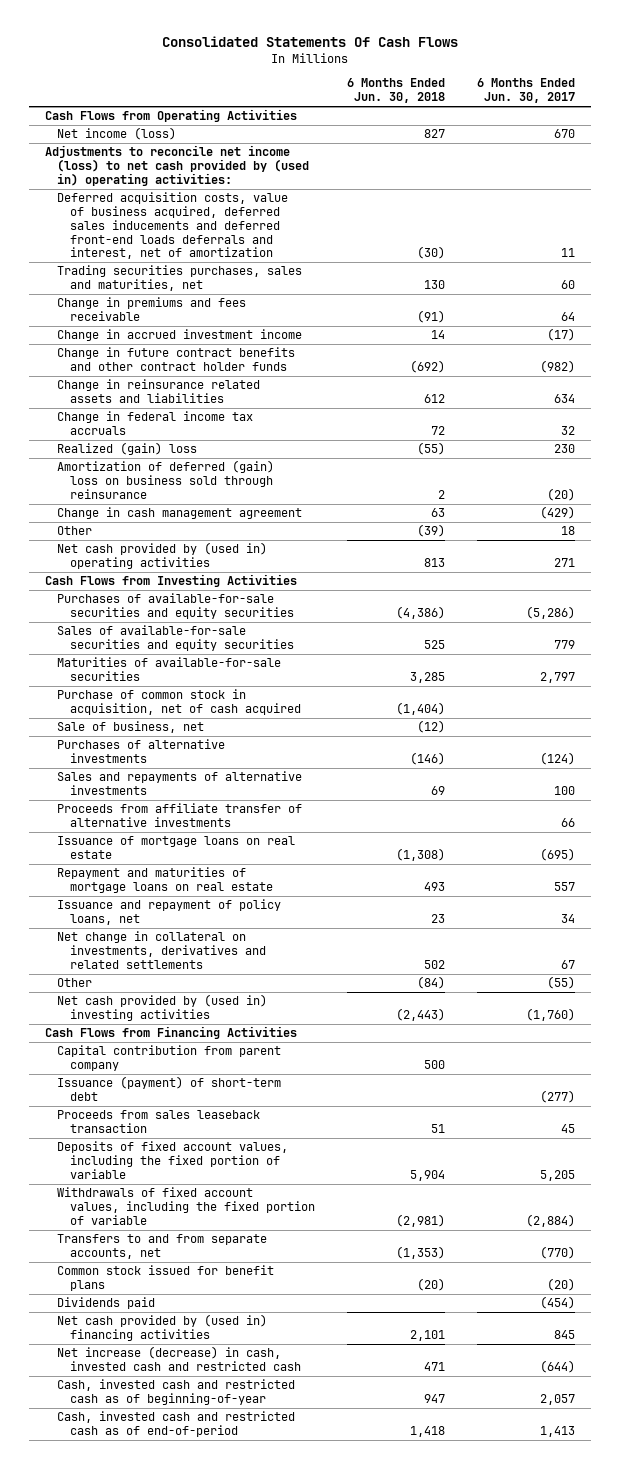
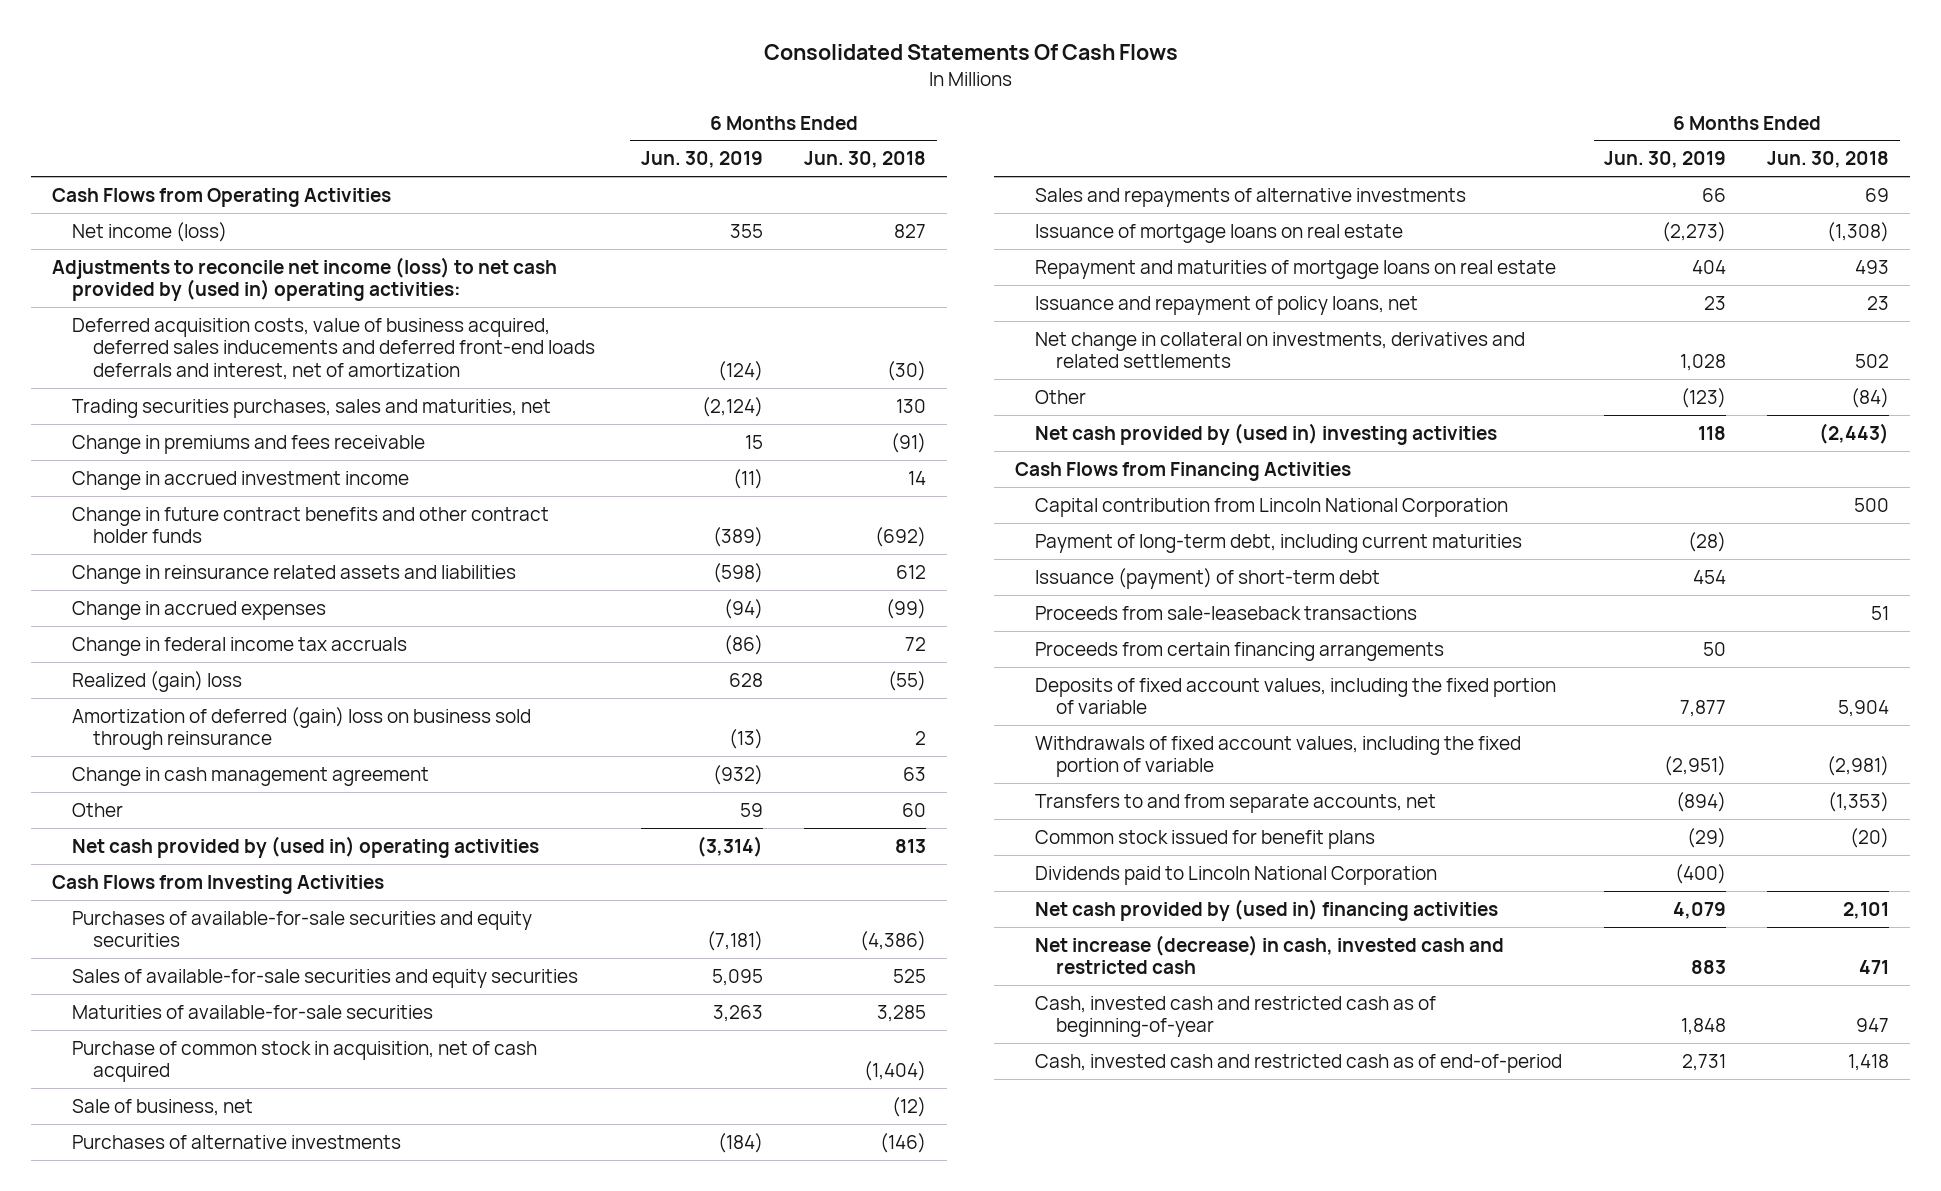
[476,78,575,104] 6 Months Ended Jun. 30, 2017 -> none
none -> [640,151,763,169] Jun. 30, 2019
none -> [72,600,327,620] Change in accrued expenses
[416,524,445,538] (39) -> [902,802,927,817] 60
[57,803,303,828] Proceeds from affiliate transfer of alternative investments -> none
[57,1045,282,1072] Capital contribution from parent company -> [1035,497,1509,517] Capital contribution from Lincoln National Corporation
none -> [1035,533,1523,553] Payment of long-term debt, including current maturities
[57,1110,261,1134] Proceeds from sales leaseback transaction -> [1035,605,1418,620] Proceeds from sale-leaseback transactions
none -> [1035,641,1445,661] Proceeds from certain financing arrangements
[57,1297,156,1310] Dividends paid -> [1035,865,1438,885] Dividends paid to Lincoln National Corporation

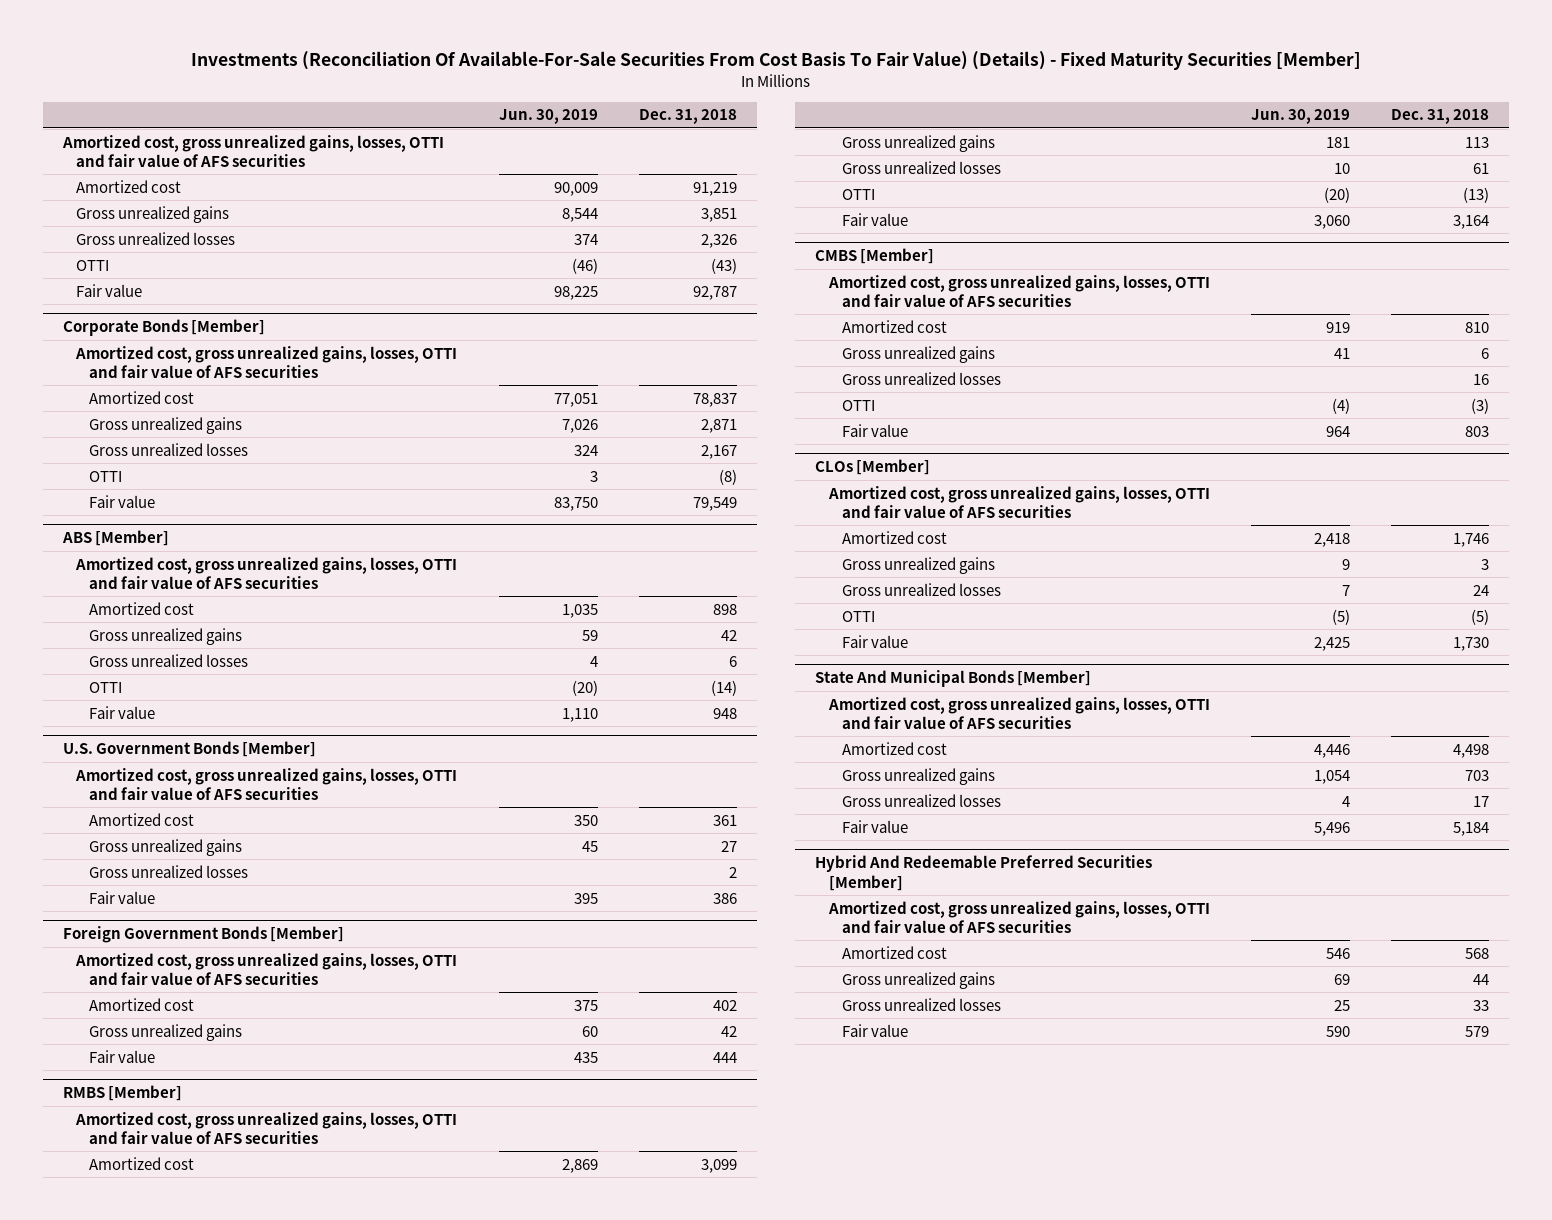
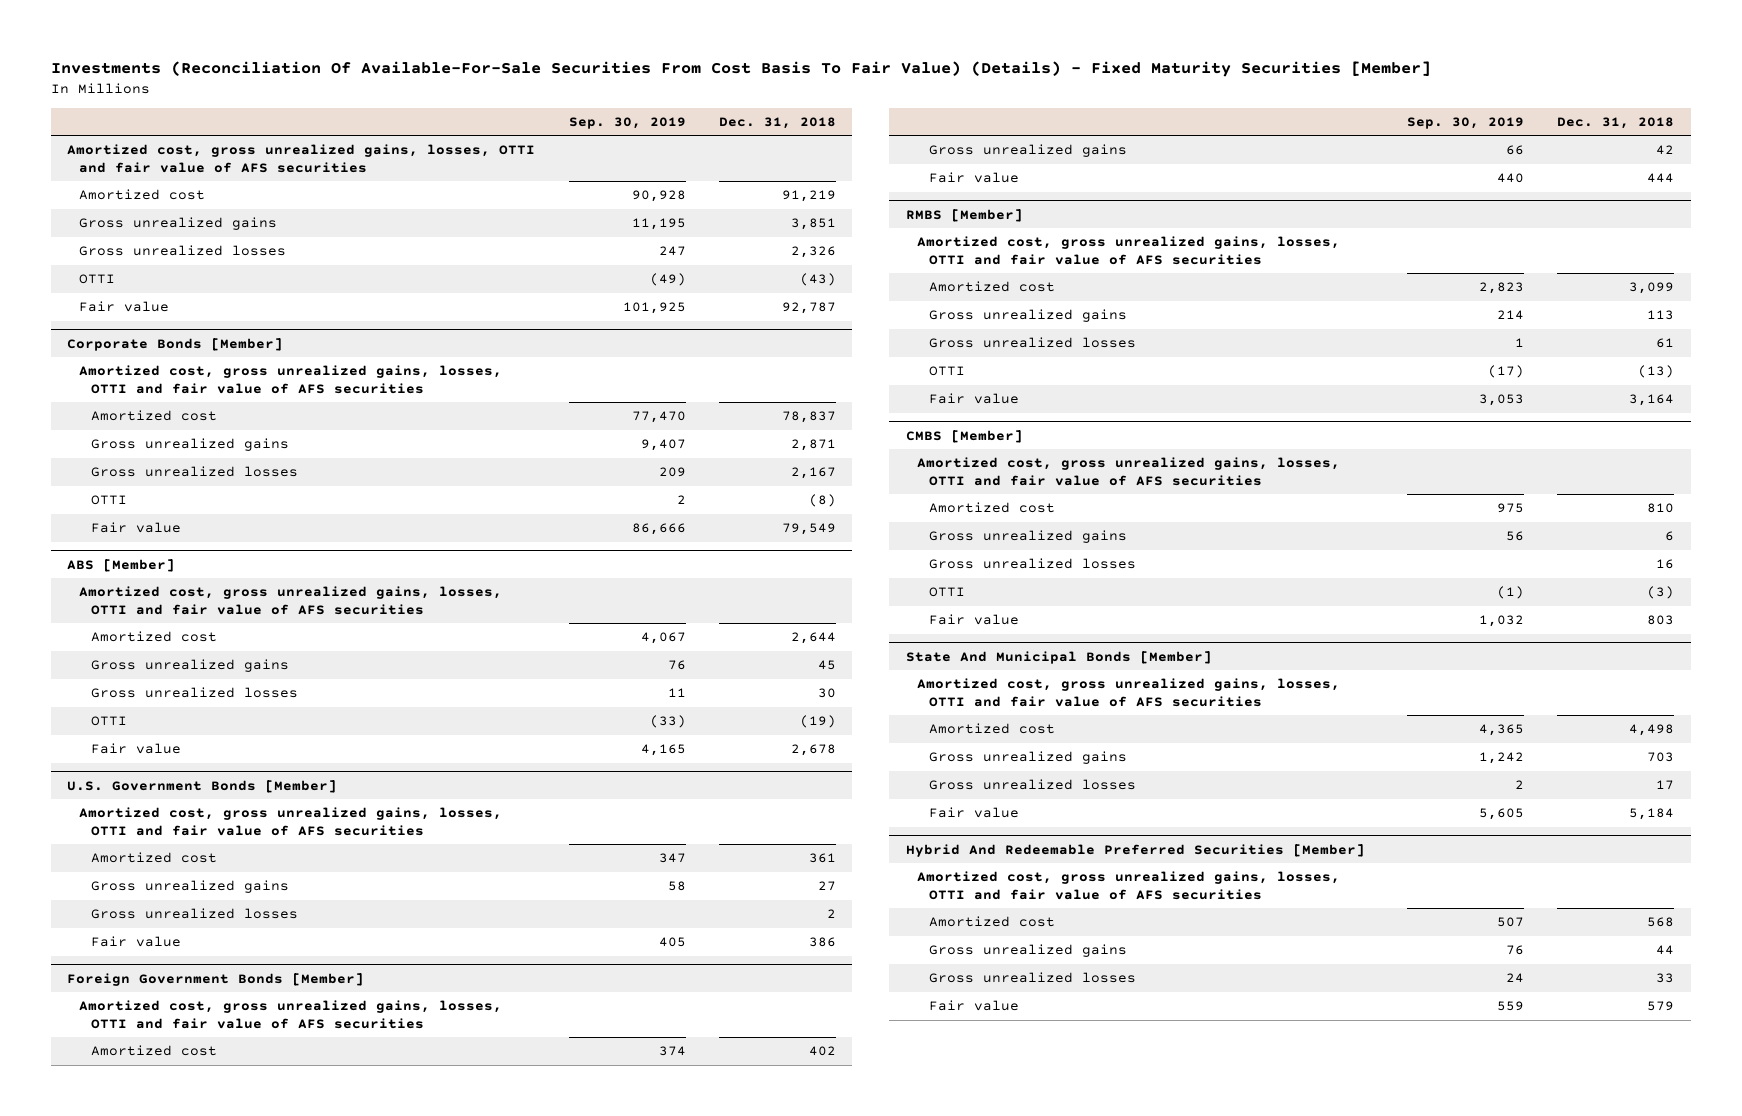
[498,109,598,125] Jun. 30, 2019 -> none
none -> [568,116,686,129] Sep. 30, 2019
[712,603,737,615] 898 -> [790,632,836,645] 2,644
[720,629,737,641] 42 -> [817,660,836,671] 45
[728,655,737,667] 6 -> [817,688,836,699] 30
[710,679,737,696] (14) -> [799,715,836,729] (19)
[712,707,737,719] 948 -> [790,744,836,757] 2,678
[815,459,931,476] CLOs [Member] -> none
[827,485,1210,518] Amortized cost, gross unrealized gains, losses, OTTI and fair value of AFS securities -> none
[841,530,947,544] Amortized cost -> none
[841,556,995,574] Gross unrealized gains -> none
[841,582,1001,596] Gross unrealized losses -> none
[841,610,875,622] OTTI -> none
[841,634,908,648] Fair value -> none

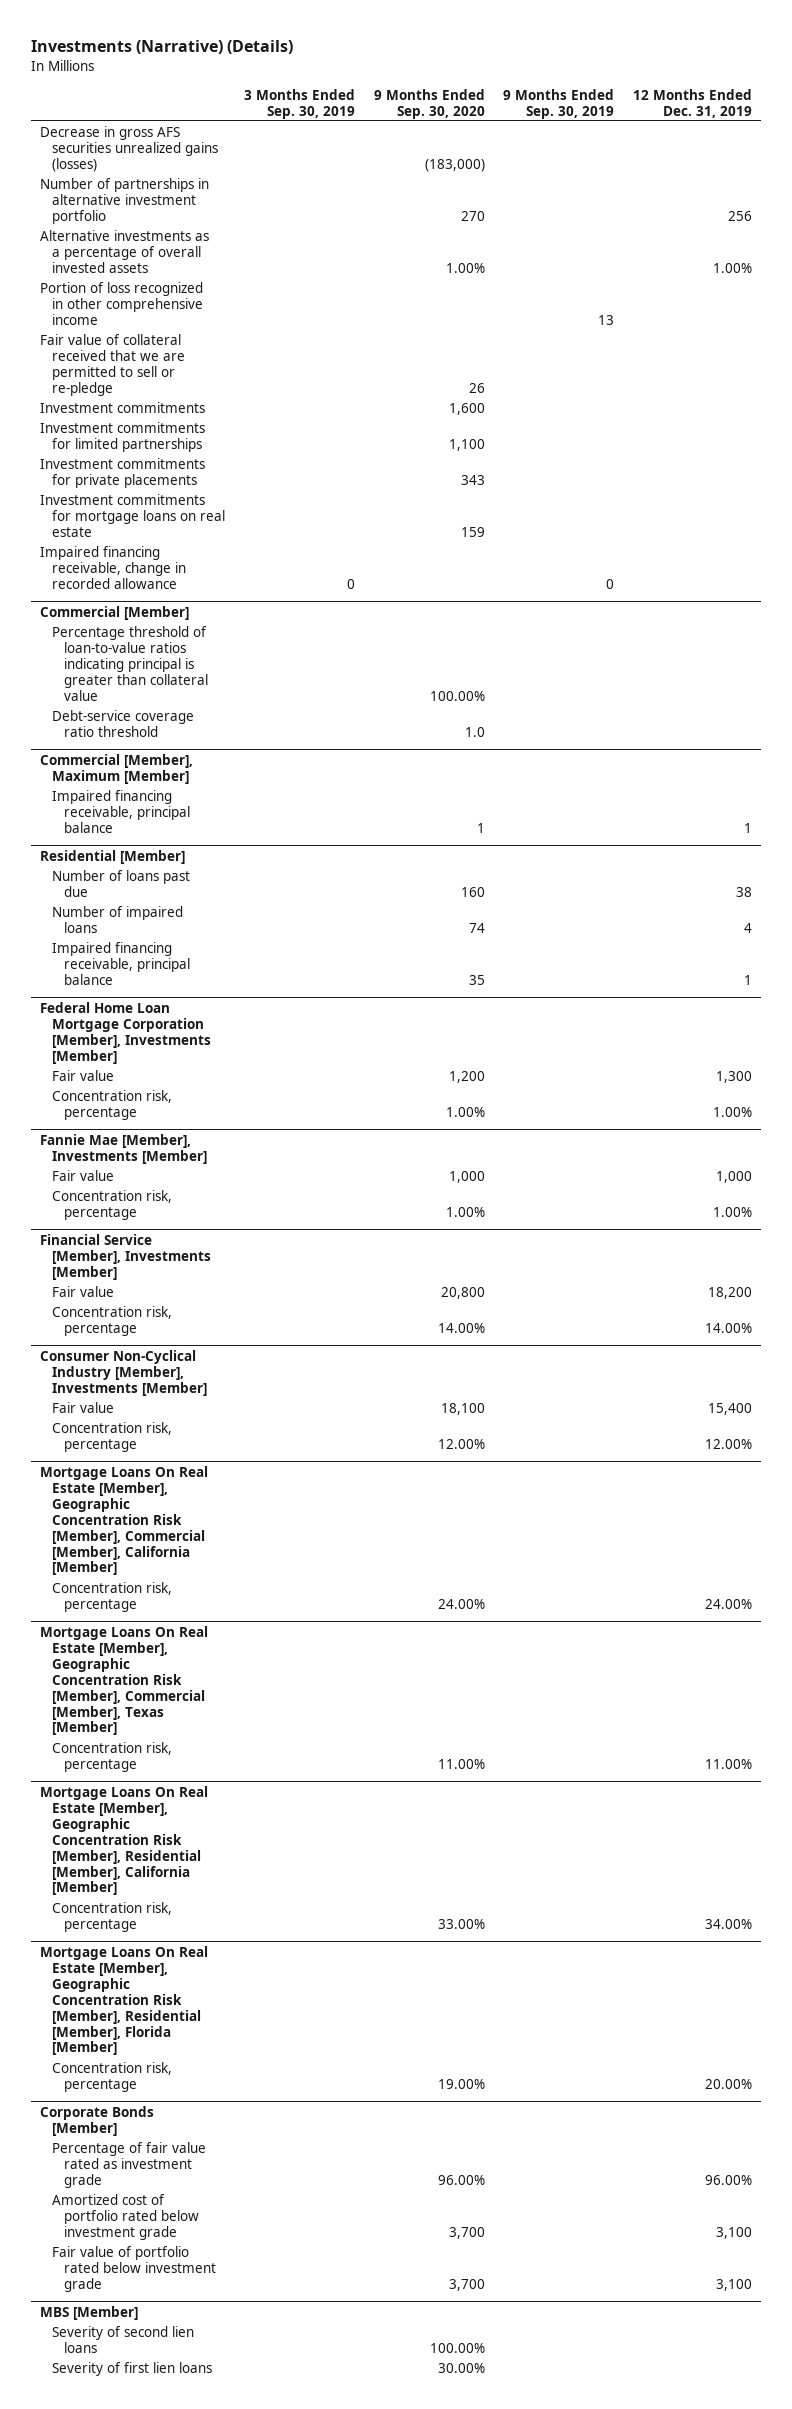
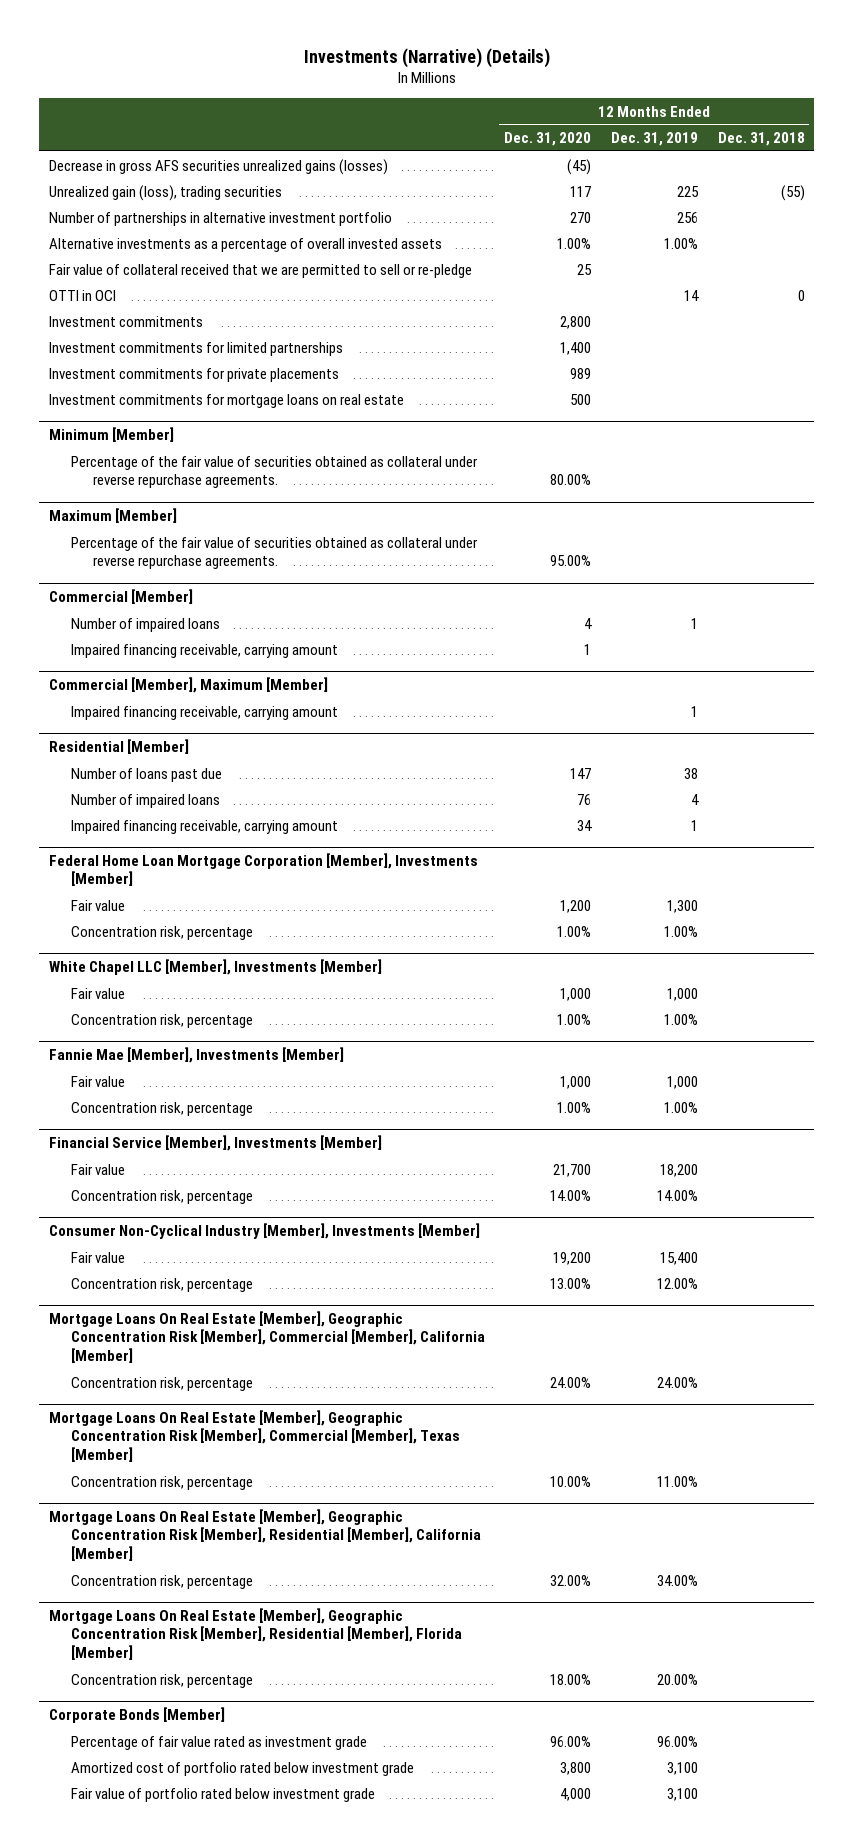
[243,88,355,119] 3 Months Ended Sep. 30, 2019 -> none
[373,88,485,119] 9 Months Ended Sep. 30, 2020 -> none
[503,88,615,119] 9 Months Ended Sep. 30, 2019 -> none
none -> [504,132,592,147] Dec. 31, 2020
none -> [717,132,805,147] Dec. 31, 2018
none -> [48,184,282,201] Unrealized gain (loss), trading securities
[40,282,204,325] Portion of loss recognized in other comprehensive income -> none
none -> [48,289,116,301] OTTI in OCI
[40,546,187,589] Impaired financing receivable, change in recorded allowance -> none
none -> [48,426,174,442] Minimum [Member]
none -> [70,455,478,489] Percentage of the fair value of securities obtained as collateral under reverse repurchase agreements.
none -> [48,507,177,523] Maximum [Member]
none -> [70,536,478,570] Percentage of the fair value of securities obtained as collateral under reverse repurchase agreements.
[52,626,208,701] Percentage threshold of loan-to-value ratios indicating principal is greater than collateral value -> none
[52,710,195,738] Debt-service coverage ratio threshold -> none
none -> [70,617,220,632] Number of impaired loans
none -> [70,643,338,658] Impaired financing receivable, carrying amount
[52,790,190,833] Impaired financing receivable, principal balance -> none
none -> [70,705,338,720] Impaired financing receivable, carrying amount
[52,942,190,985] Impaired financing receivable, principal balance -> none
none -> [70,819,338,834] Impaired financing receivable, carrying amount
none -> [48,958,382,975] White Chapel LLC [Member], Investments [Member]
none -> [70,987,125,999] Fair value
none -> [70,1013,253,1028] Concentration risk, percentage
[40,2306,139,2321] MBS [Member] -> none
[52,2326,195,2354] Severity of second lien loans -> none
[52,2362,213,2377] Severity of first lien loans -> none

